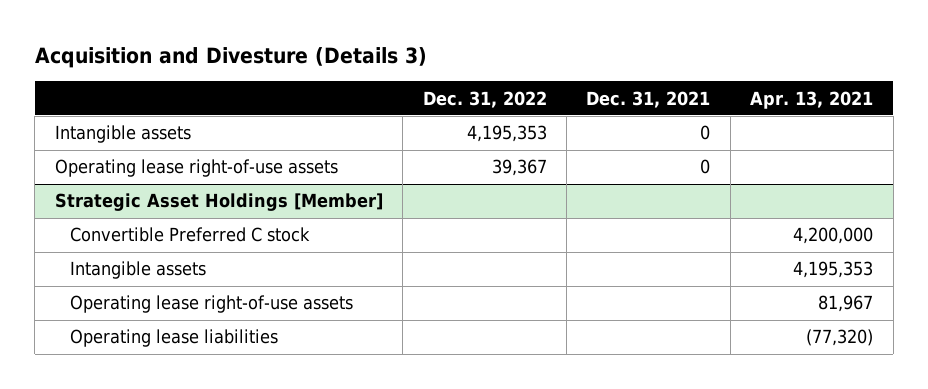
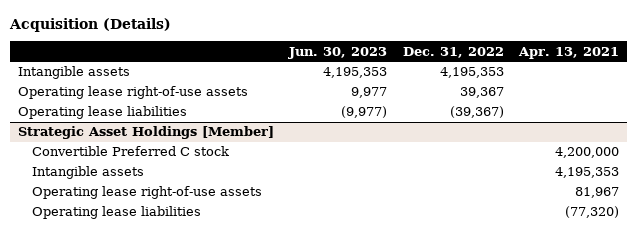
[34,47,427,69] Acquisition and Divesture (Details 3) -> [9,18,172,33] Acquisition (Details)
[586,90,711,108] Dec. 31, 2021 -> none
none -> [288,46,388,59] Jun. 30, 2023
none -> [17,106,187,120] Operating lease liabilities

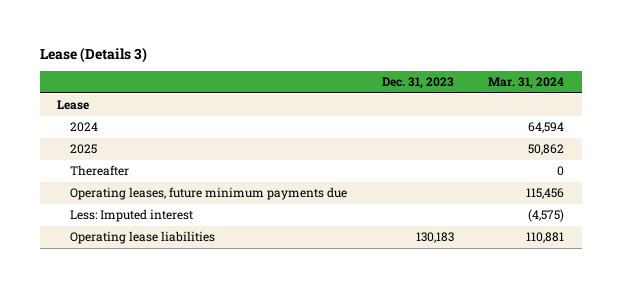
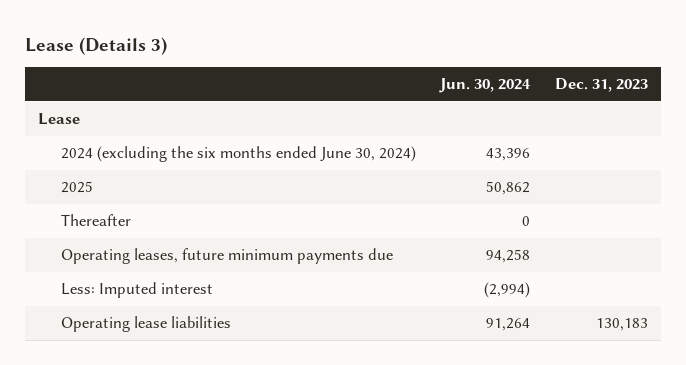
[488,77,565,90] Mar. 31, 2024 -> none
none -> [439,78,532,94] Jun. 30, 2024
[70,122,99,133] 2024 -> [60,146,416,163] 2024 (excluding the six months ended June 30, 2024)

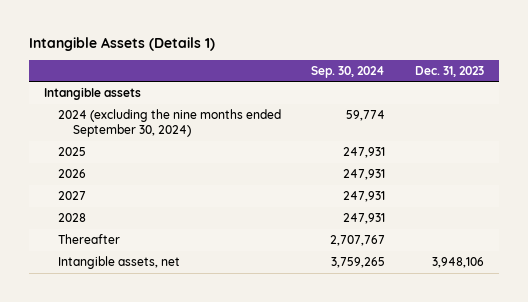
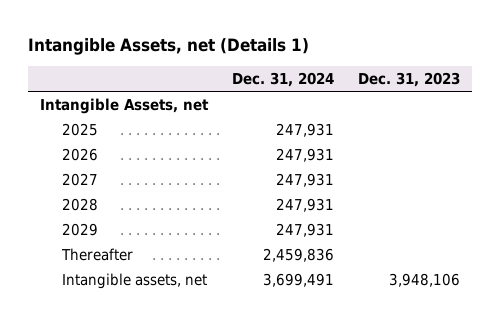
[28,36,215,51] Intangible Assets (Details 1) -> [28,38,310,56] Intangible Assets, net (Details 1)
[311,65,386,78] Sep. 30, 2024 -> none
none -> [231,72,334,88] Dec. 31, 2024
[58,109,282,138] 2024 (excluding the nine months ended September 30, 2024) -> none
[43,87,141,101] Intangible assets -> [40,97,210,114] Intangible Assets, net
none -> [61,222,98,236] 2029

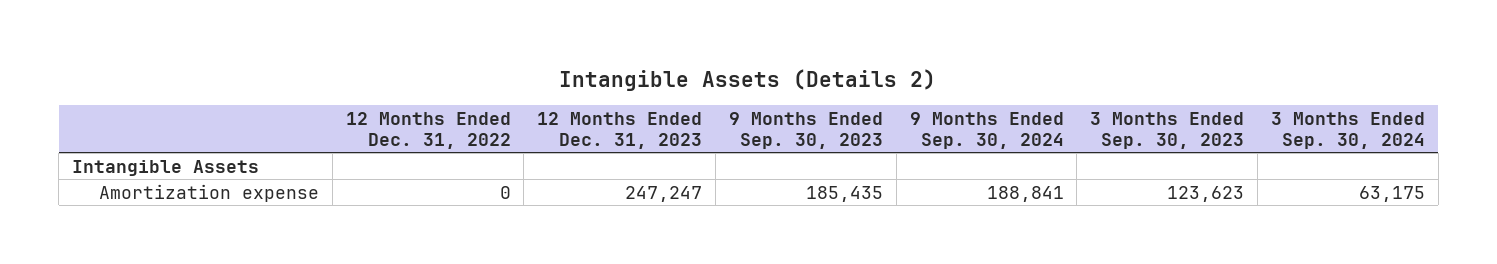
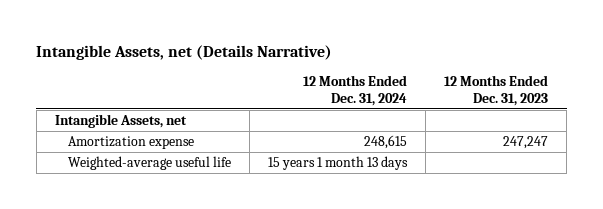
[559,68,937,91] Intangible Assets (Details 2) -> [36,45,333,61] Intangible Assets, net (Details Narrative)
[345,111,511,149] 12 Months Ended Dec. 31, 2022 -> none
[728,111,883,149] 9 Months Ended Sep. 30, 2023 -> none
[909,111,1064,149] 9 Months Ended Sep. 30, 2024 -> none
[1090,111,1245,149] 3 Months Ended Sep. 30, 2023 -> none
[1270,111,1425,149] 3 Months Ended Sep. 30, 2024 -> none
none -> [303,74,408,106] 12 Months Ended Dec. 31, 2024
[71,159,259,176] Intangible Assets -> [54,114,187,129] Intangible Assets, net
none -> [67,156,231,171] Weighted-average useful life

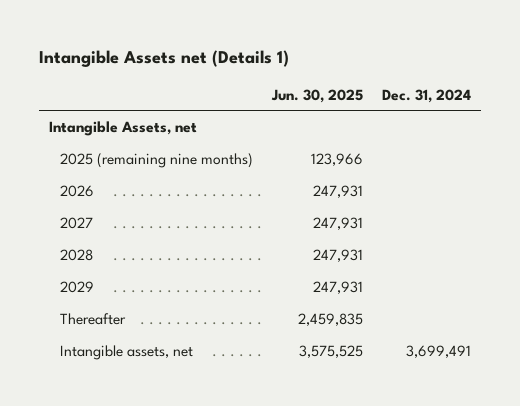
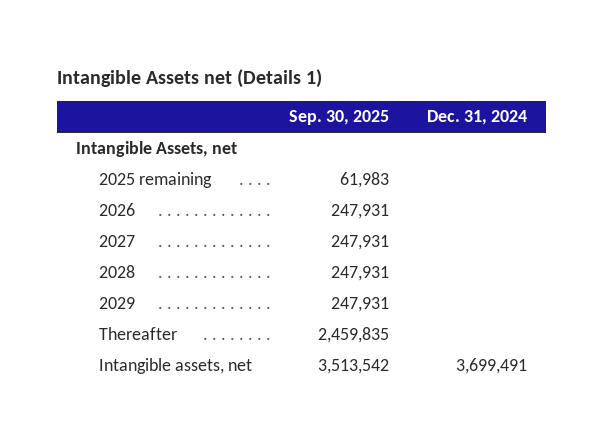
[270,88,363,103] Jun. 30, 2025 -> none
none -> [289,110,390,126] Sep. 30, 2025
[59,153,253,169] 2025 (remaining nine months) -> [98,171,212,188] 2025 remaining

